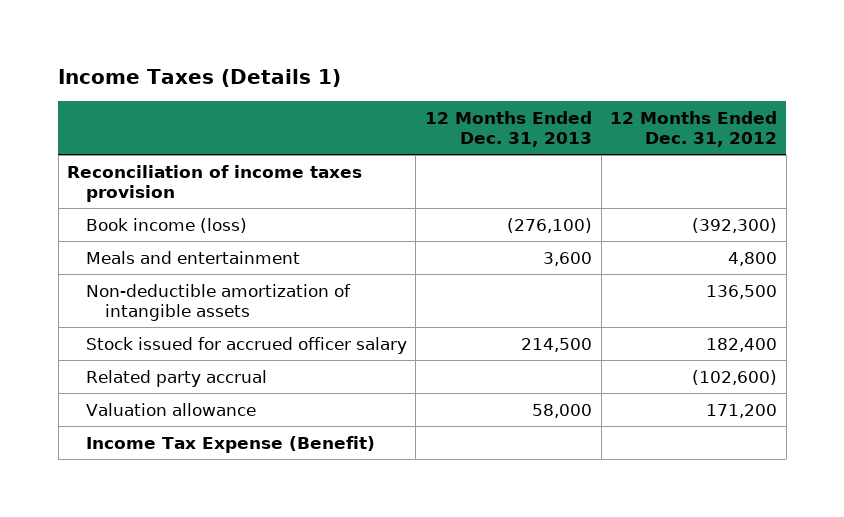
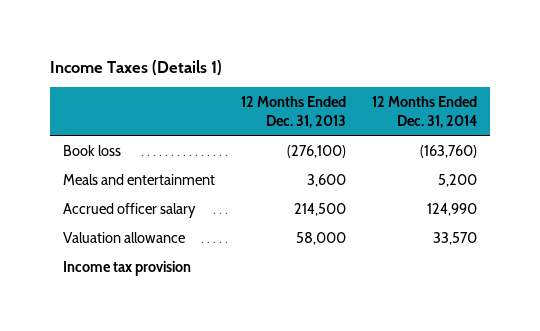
[610,110,778,147] 12 Months Ended Dec. 31, 2012 -> none
none -> [372,96,478,128] 12 Months Ended Dec. 31, 2014
[67,164,363,202] Reconciliation of income taxes provision -> none
[85,217,247,233] Book income (loss) -> [63,144,122,156] Book loss
[85,283,351,321] Non-deductible amortization of intangible assets -> none
[85,369,267,387] Related party accrual -> none
[85,336,407,354] Stock issued for accrued officer salary -> [63,202,197,218] Accrued officer salary
[85,435,375,453] Income Tax Expense (Benefit) -> [63,260,192,276] Income tax provision

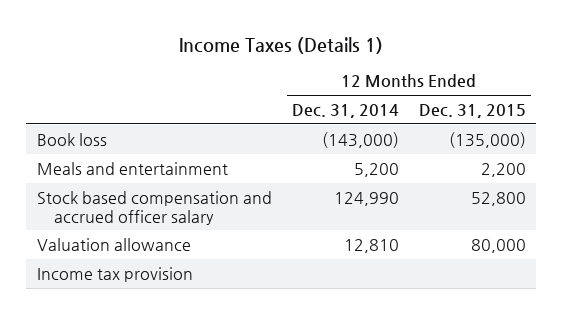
[241,96,347,128] 12 Months Ended Dec. 31, 2013 -> none
none -> [418,104,526,119] Dec. 31, 2015
[420,144,478,158] (163,760) -> [321,131,399,148] (143,000)
[63,202,197,218] Accrued officer salary -> [36,190,272,225] Stock based compensation and accrued officer salary
[433,231,478,245] 33,570 -> [343,238,399,253] 12,810

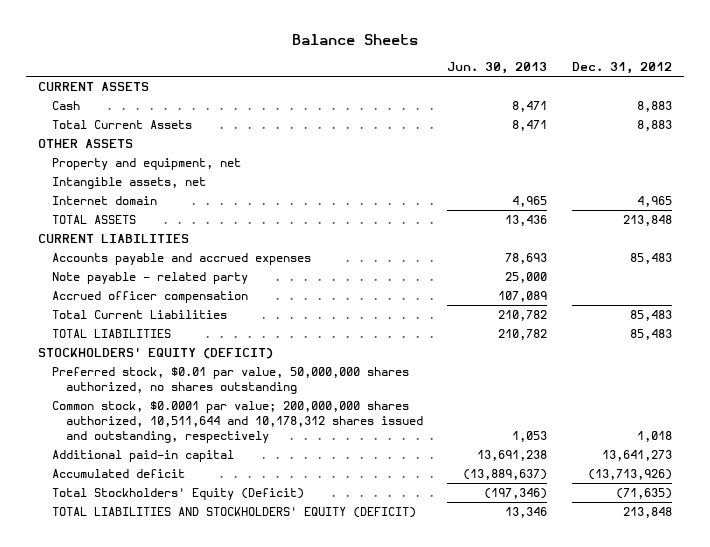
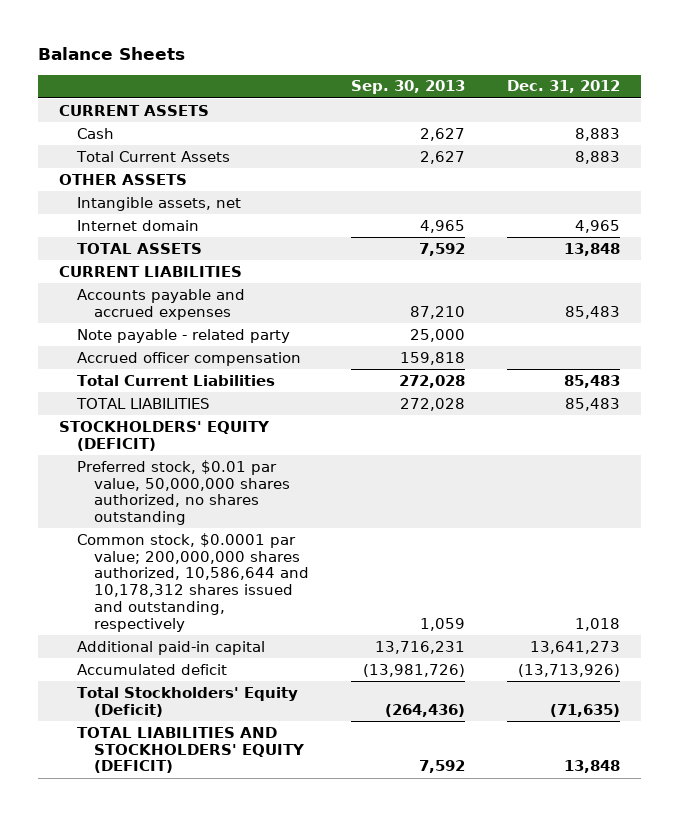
[447,62,548,75] Jun. 30, 2013 -> none
none -> [350,80,465,95] Sep. 30, 2013
[51,158,241,171] Property and equipment, net -> none
[622,215,672,227] 213,848 -> [563,242,620,256] 13,848
[51,401,423,444] Common stock, $0.0001 par value; 200,000,000 shares authorized, 10,511,644 and 10,178,312 shares issued and outstanding, respectively -> [76,532,310,632] Common stock, $0.0001 par value; 200,000,000 shares authorized, 10,586,644 and 10,178,312 shares issued and outstanding, respectively
[622,507,672,519] 213,848 -> [563,760,620,774] 13,848

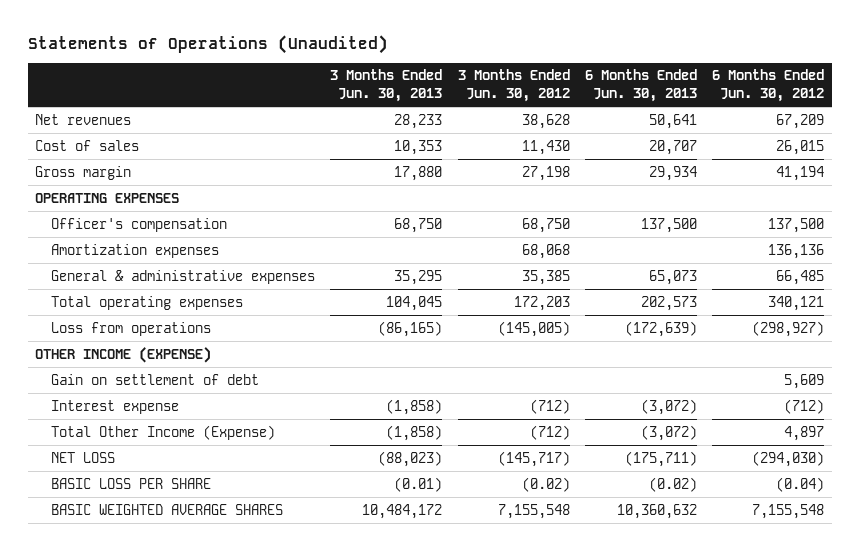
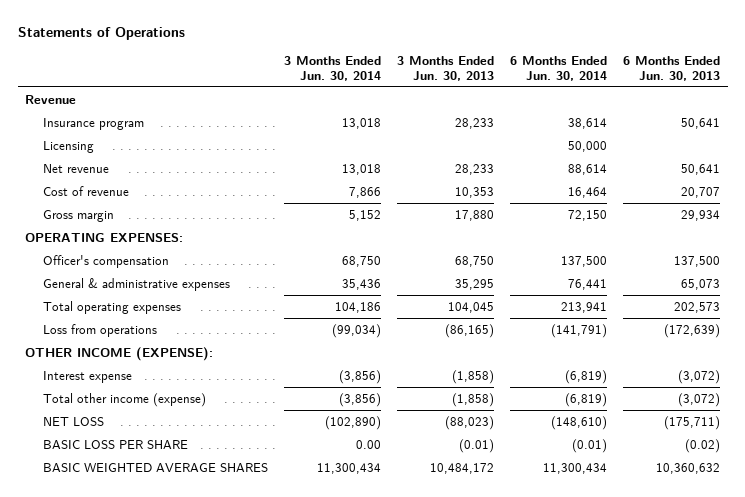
[27,34,388,54] Statements of Operations (Unaudited) -> [17,26,185,40] Statements of Operations
[457,69,570,102] 3 Months Ended Jun. 30, 2012 -> none
[712,69,825,102] 6 Months Ended Jun. 30, 2012 -> none
none -> [283,55,381,81] 3 Months Ended Jun. 30, 2014
none -> [509,55,607,81] 6 Months Ended Jun. 30, 2014
none -> [25,94,77,104] Revenue
none -> [43,117,145,130] Insurance program
none -> [43,140,95,153] Licensing
[35,113,132,125] Net revenues -> [43,163,110,173] Net revenue
[35,139,140,151] Cost of sales -> [43,185,130,196] Cost of revenue
[35,192,180,203] OPERATING EXPENSES -> [25,231,184,242] OPERATING EXPENSES:
[51,243,220,258] Amortization expenses -> none
[51,373,260,385] Gain on settlement of debt -> none
[35,346,212,363] OTHER INCOME (EXPENSE) -> [25,346,214,361] OTHER INCOME (EXPENSE):
[51,424,276,440] Total Other Income (Expense) -> [43,392,207,407] Total other income (expense)

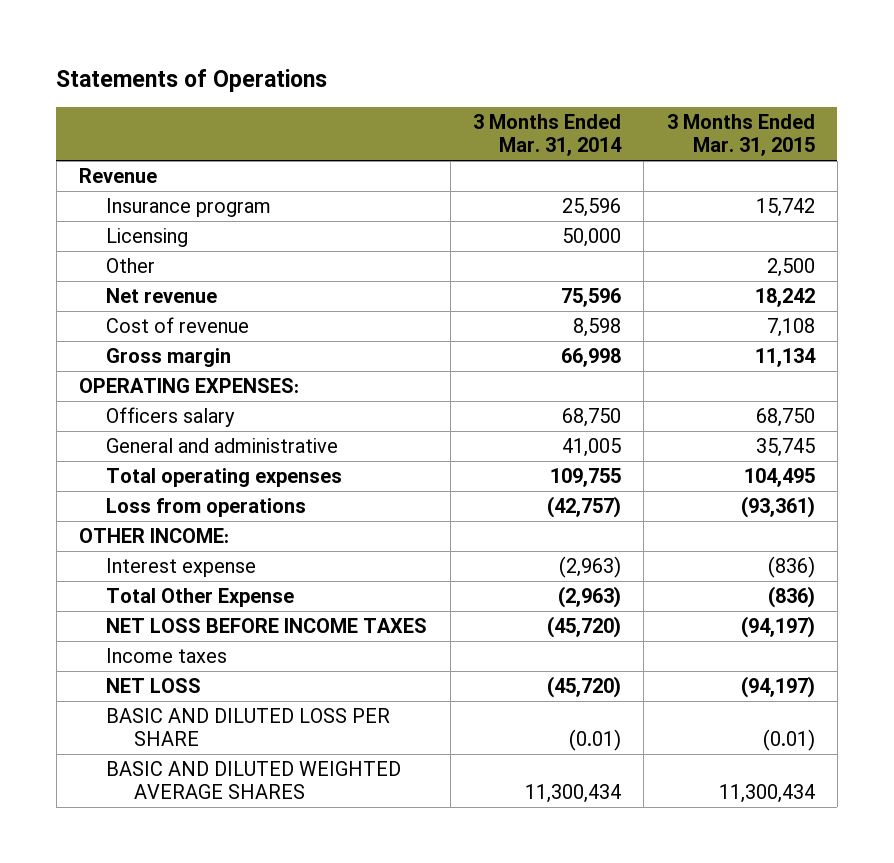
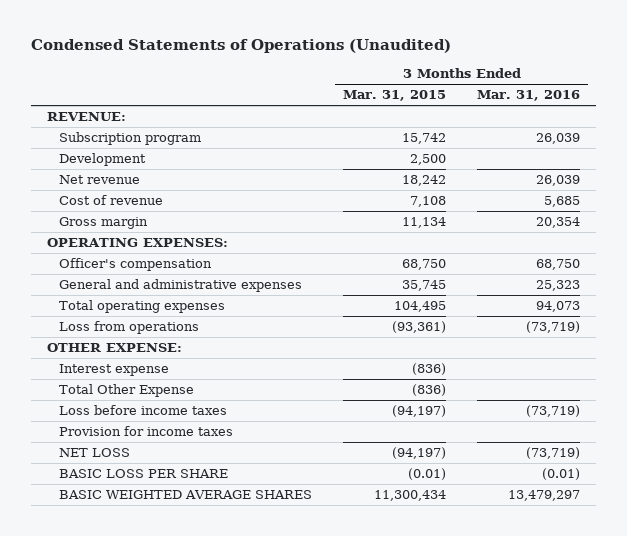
[56,69,328,93] Statements of Operations -> [31,39,452,54] Condensed Statements of Operations (Unaudited)
[472,114,622,157] 3 Months Ended Mar. 31, 2014 -> none
none -> [477,90,581,102] Mar. 31, 2016
[106,227,189,247] Licensing -> none
[106,257,156,273] Other -> none
[79,167,158,183] Revenue -> [46,112,126,122] REVENUE:
[106,197,272,217] Insurance program -> [58,132,201,146] Subscription program
none -> [58,153,146,167] Development
[106,406,236,427] Officers salary -> [58,258,212,272] Officer's compensation
[106,437,339,453] General and administrative -> [58,279,302,293] General and administrative expenses
[79,527,230,543] OTHER INCOME: -> [46,343,182,353] OTHER EXPENSE:
[106,617,428,633] NET LOSS BEFORE INCOME TAXES -> [58,405,227,416] Loss before income taxes
[106,647,228,663] Income taxes -> [58,426,233,437] Provision for income taxes
[106,707,391,747] BASIC AND DILUTED LOSS PER SHARE -> [58,469,228,479] BASIC LOSS PER SHARE
[106,760,402,800] BASIC AND DILUTED WEIGHTED AVERAGE SHARES -> [58,490,312,500] BASIC WEIGHTED AVERAGE SHARES

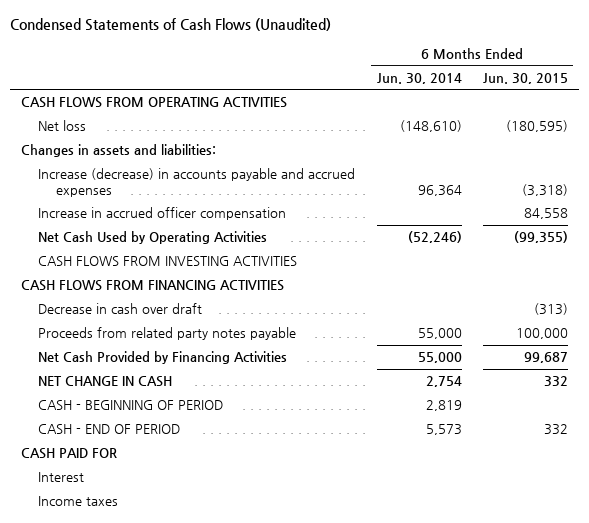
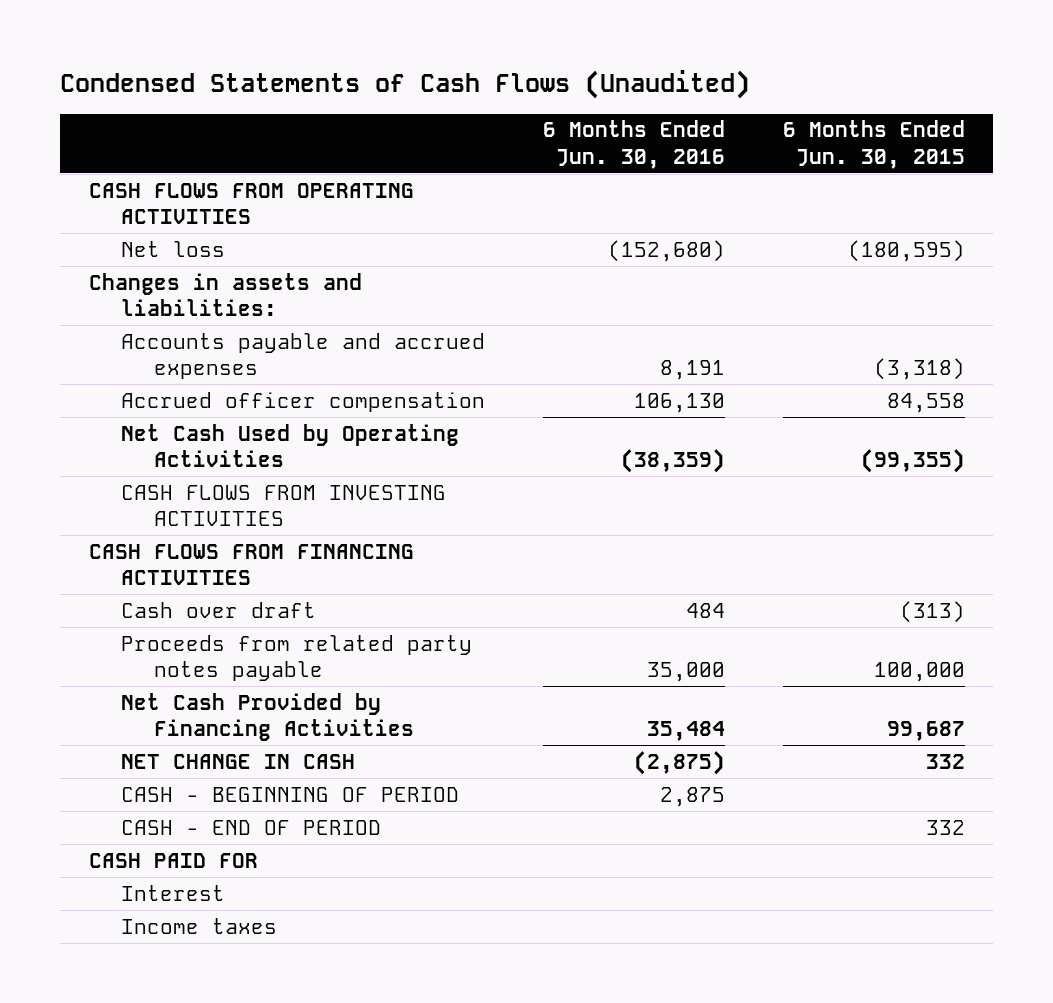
[376,72,462,84] Jun. 30, 2014 -> none
none -> [542,120,725,169] 6 Months Ended Jun. 30, 2016
[38,168,356,197] Increase (decrease) in accounts payable and accrued expenses -> [121,332,486,379] Accounts payable and accrued expenses
[38,207,287,221] Increase in accrued officer compensation -> [121,391,486,412] Accrued officer compensation
[38,303,203,315] Decrease in cash over draft -> [121,601,317,618] Cash over draft

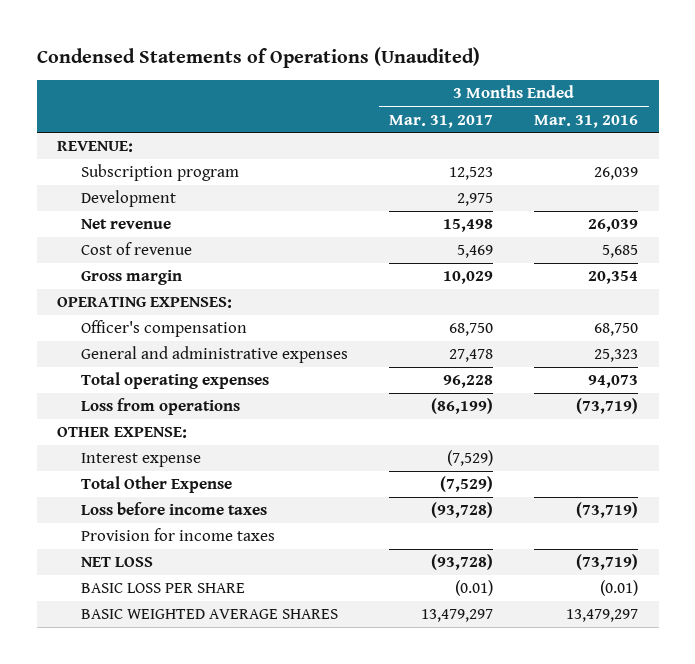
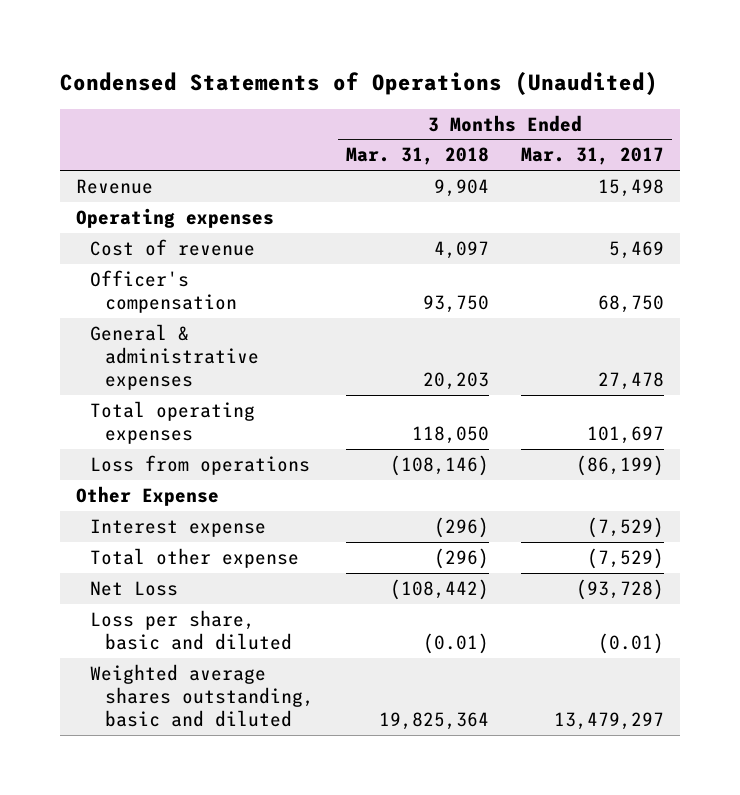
[534,114,639,128] Mar. 31, 2016 -> none
none -> [345,147,489,166] Mar. 31, 2018
[57,141,134,153] REVENUE: -> none
[80,164,239,182] Subscription program -> none
[80,190,176,208] Development -> none
[80,219,171,230] Net revenue -> [75,178,153,194] Revenue
none -> [75,207,274,228] Operating expenses
[80,270,182,286] Gross margin -> none
[57,297,233,309] OPERATING EXPENSES: -> none
[80,346,348,364] General and administrative expenses -> [90,323,260,391] General & administrative expenses
[443,375,494,389] 96,228 -> [586,426,664,445] 101,697
[57,427,188,439] OTHER EXPENSE: -> [75,485,219,506] Other Expense
[80,502,267,516] Loss before income taxes -> none
[80,528,275,542] Provision for income taxes -> none
[80,476,232,494] Total Other Expense -> [90,547,300,568] Total other expense
[80,557,153,568] NET LOSS -> [90,580,179,596] Net Loss
[80,583,245,594] BASIC LOSS PER SHARE -> [90,609,293,651] Loss per share, basic and diluted
[80,609,338,620] BASIC WEIGHTED AVERAGE SHARES -> [90,663,315,728] Weighted average shares outstanding, basic and diluted

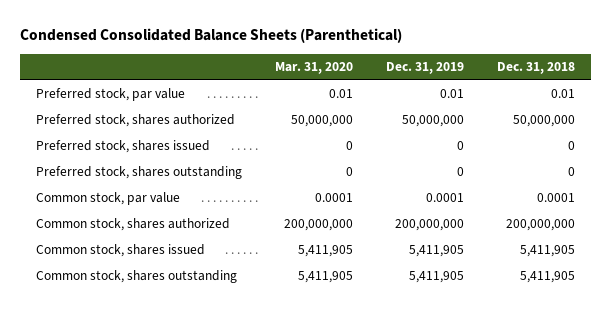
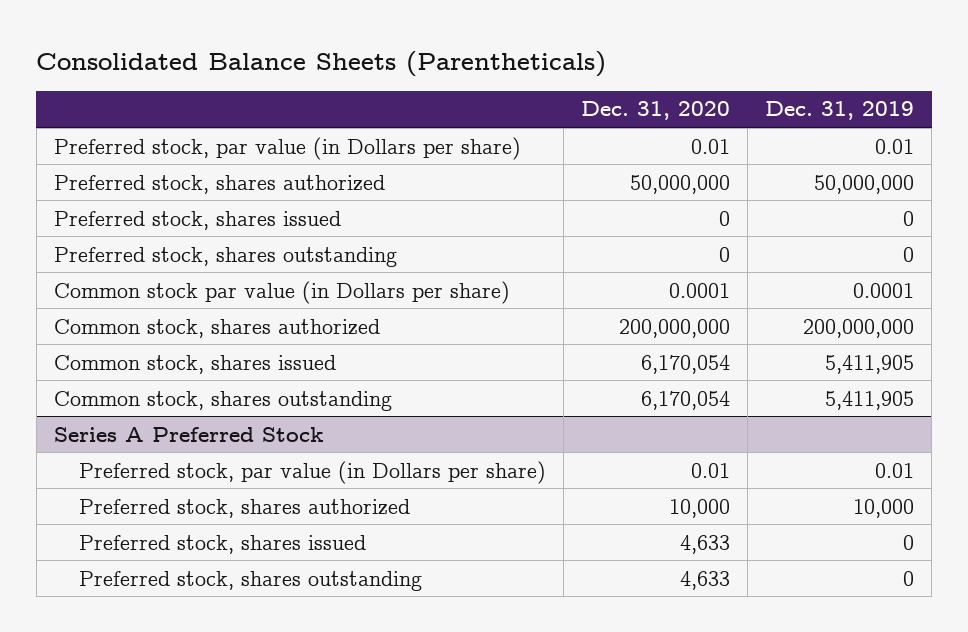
[19,28,402,44] Condensed Consolidated Balance Sheets (Parenthetical) -> [36,50,607,77] Consolidated Balance Sheets (Parentheticals)
[274,62,353,75] Mar. 31, 2020 -> none
[496,62,575,75] Dec. 31, 2018 -> none
none -> [581,101,731,121] Dec. 31, 2020
[35,88,185,102] Preferred stock, par value -> [53,136,521,160] Preferred stock, par value (in Dollars per share)
[35,192,180,206] Common stock, par value -> [53,280,510,304] Common stock par value (in Dollars per share)
none -> [53,426,324,442] Series A Preferred Stock
none -> [79,460,547,484] Preferred stock, par value (in Dollars per share)
none -> [79,498,411,518] Preferred stock, shares authorized
none -> [79,534,367,554] Preferred stock, shares issued
none -> [79,570,423,591] Preferred stock, shares outstanding

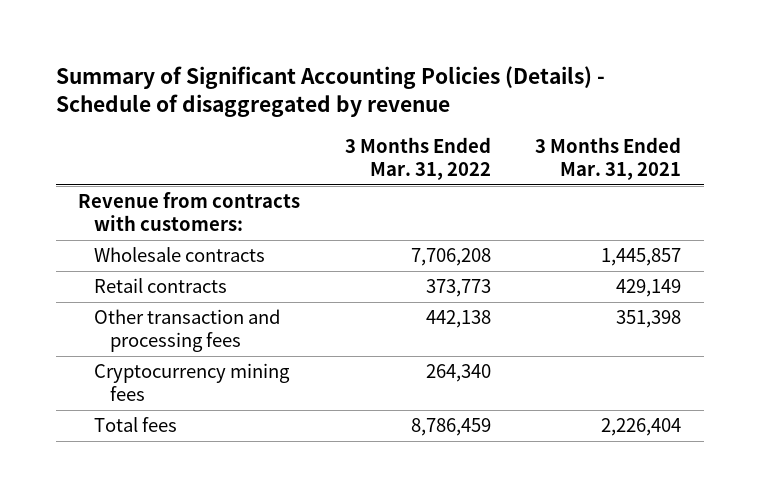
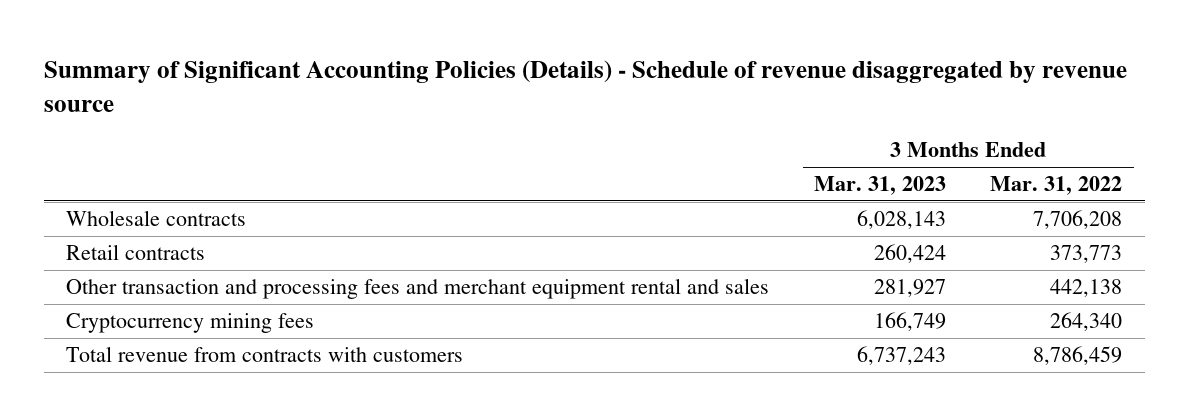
[55,66,605,118] Summary of Significant Accounting Policies (Details) - Schedule of disaggregated by revenue -> [43,59,1127,112] Summary of Significant Accounting Policies (Details) - Schedule of revenue disaggregated by revenue source
[535,137,682,180] 3 Months Ended Mar. 31, 2021 -> none
none -> [813,176,946,196] Mar. 31, 2023
[78,192,301,231] Revenue from contracts with customers: -> none
[93,309,280,352] Other transaction and processing fees -> [65,278,769,300] Other transaction and processing fees and merchant equipment rental and sales
[93,417,177,433] Total fees -> [65,346,463,363] Total revenue from contracts with customers

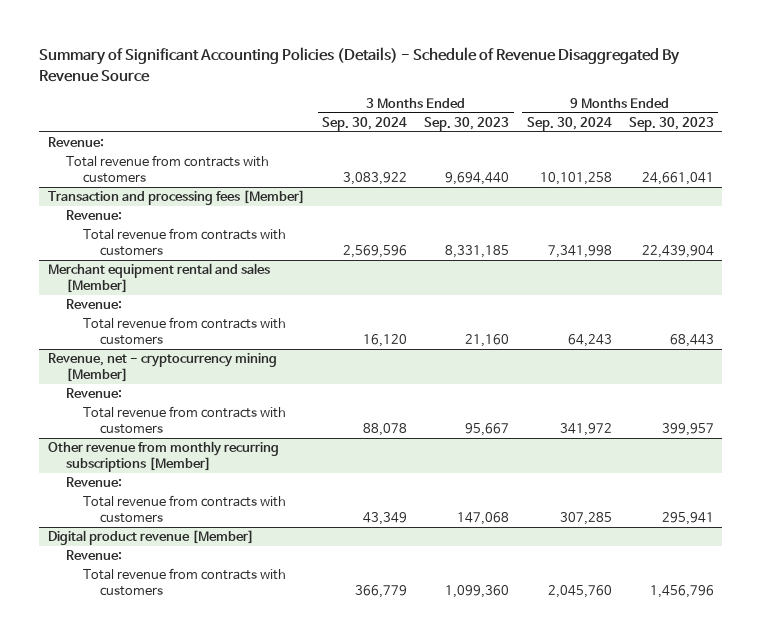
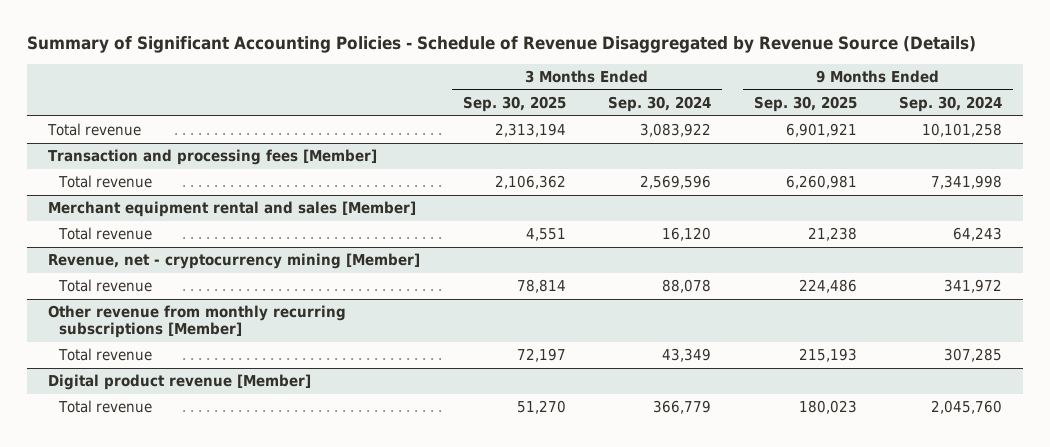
[39,47,681,82] Summary of Significant Accounting Policies (Details) - Schedule of Revenue Disaggregated By Revenue Source -> [27,36,977,54] Summary of Significant Accounting Policies - Schedule of Revenue Disaggregated by Revenue Source (Details)
[424,117,510,132] Sep. 30, 2023 -> none
[628,117,714,132] Sep. 30, 2023 -> none
none -> [462,95,566,112] Sep. 30, 2025
none -> [753,95,857,112] Sep. 30, 2025
[48,137,105,148] Revenue: -> none
[65,155,269,183] Total revenue from contracts with customers -> [47,123,142,137] Total revenue
[65,210,122,221] Revenue: -> none
[82,228,286,256] Total revenue from contracts with customers -> [57,175,152,189] Total revenue
[65,299,122,310] Revenue: -> none
[82,317,286,345] Total revenue from contracts with customers -> [57,227,152,241] Total revenue
[65,388,122,399] Revenue: -> none
[82,406,286,434] Total revenue from contracts with customers -> [57,279,152,293] Total revenue
[65,477,122,488] Revenue: -> none
[82,495,286,523] Total revenue from contracts with customers -> [57,348,152,362] Total revenue
[65,550,122,561] Revenue: -> none
[82,568,286,596] Total revenue from contracts with customers -> [57,400,152,414] Total revenue

